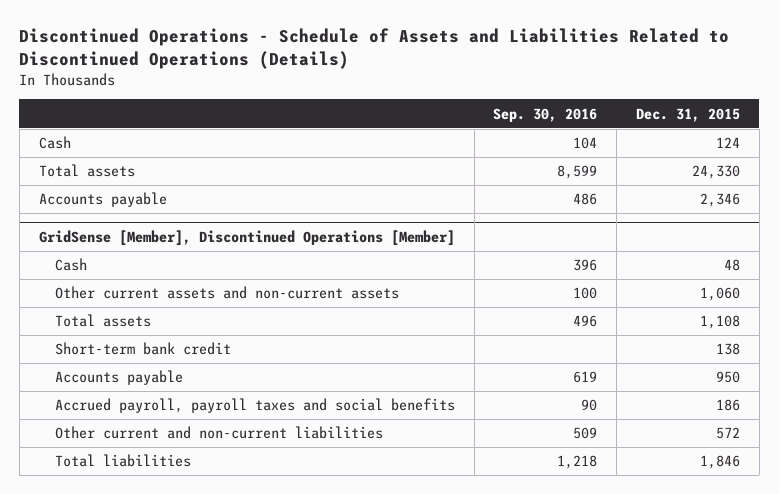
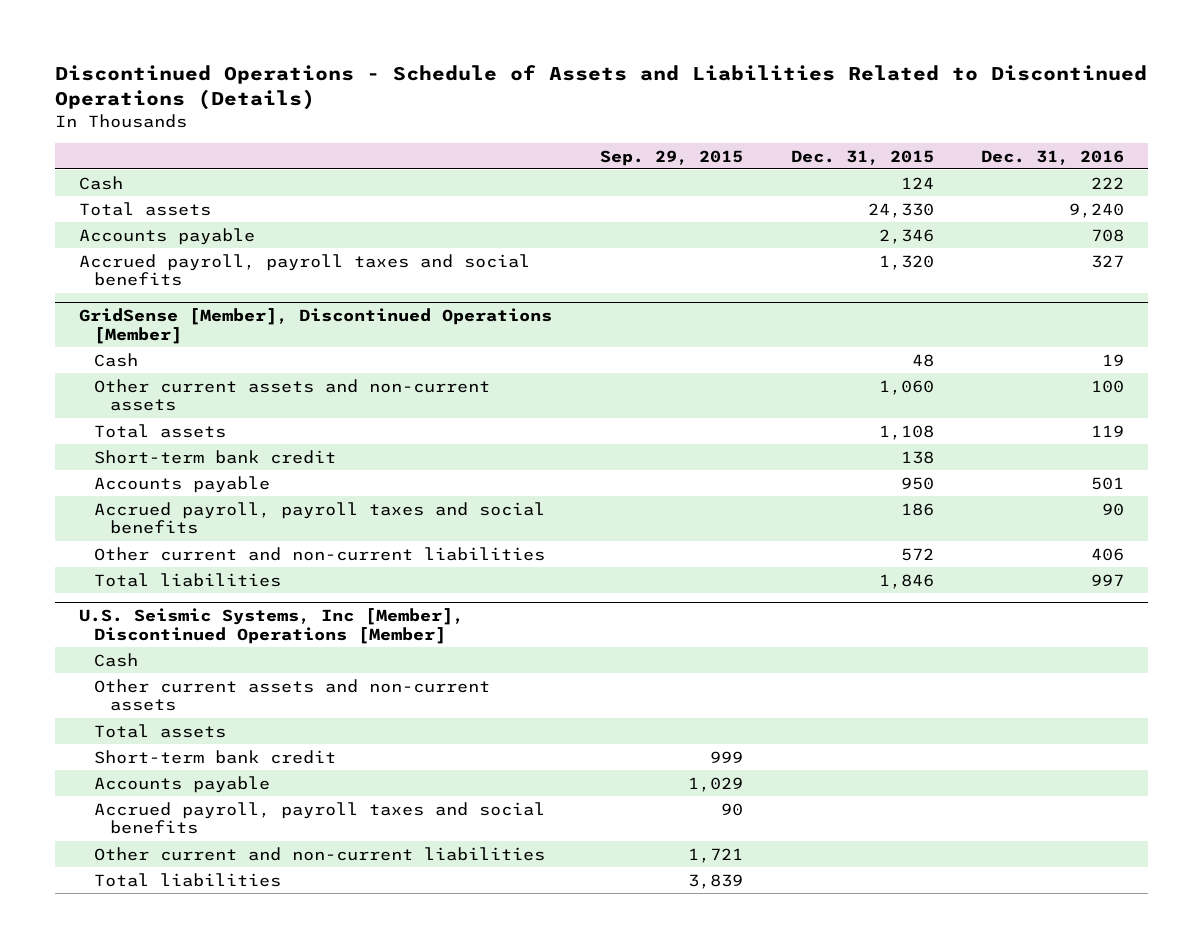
[493,107,598,122] Sep. 30, 2016 -> none
none -> [599,149,743,166] Sep. 29, 2015
none -> [981,149,1125,165] Dec. 31, 2016
none -> [78,253,530,287] Accrued payroll, payroll taxes and social benefits
none -> [78,608,464,644] U.S. Seismic Systems, Inc [Member], Discontinued Operations [Member]
none -> [94,652,139,667] Cash
none -> [94,678,491,712] Other current assets and non-current assets
none -> [94,723,227,738] Total assets
none -> [94,749,337,764] Short-term bank credit
none -> [94,775,271,793] Accounts payable
none -> [94,801,546,835] Accrued payroll, payroll taxes and social benefits
none -> [94,846,546,861] Other current and non-current liabilities
none -> [94,872,282,887] Total liabilities

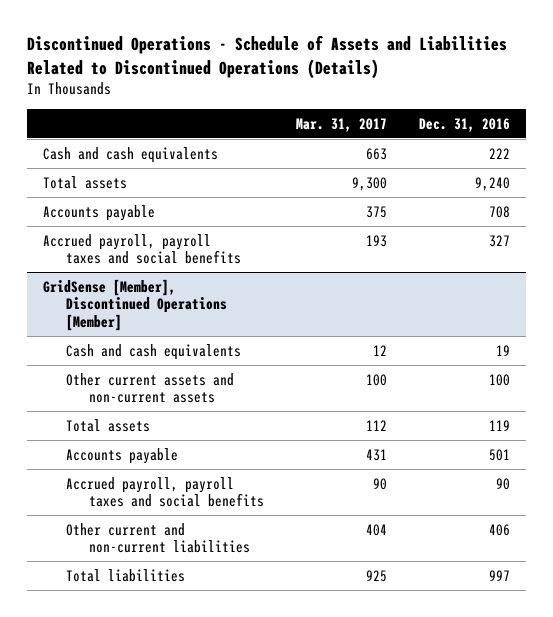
[599,149,743,166] Sep. 29, 2015 -> none
[790,149,934,165] Dec. 31, 2015 -> none
none -> [296,117,388,132] Mar. 31, 2017
[78,175,123,190] Cash -> [42,146,218,163] Cash and cash equivalents
[94,352,139,367] Cash -> [66,343,242,360] Cash and cash equivalents
[94,449,337,464] Short-term bank credit -> none
[78,608,464,644] U.S. Seismic Systems, Inc [Member], Discontinued Operations [Member] -> none
[94,652,139,667] Cash -> none
[94,678,491,712] Other current assets and non-current assets -> none
[94,723,227,738] Total assets -> none
[94,749,337,764] Short-term bank credit -> none
[94,775,271,793] Accounts payable -> none
[94,801,546,835] Accrued payroll, payroll taxes and social benefits -> none
[94,846,546,861] Other current and non-current liabilities -> none
[94,872,282,887] Total liabilities -> none

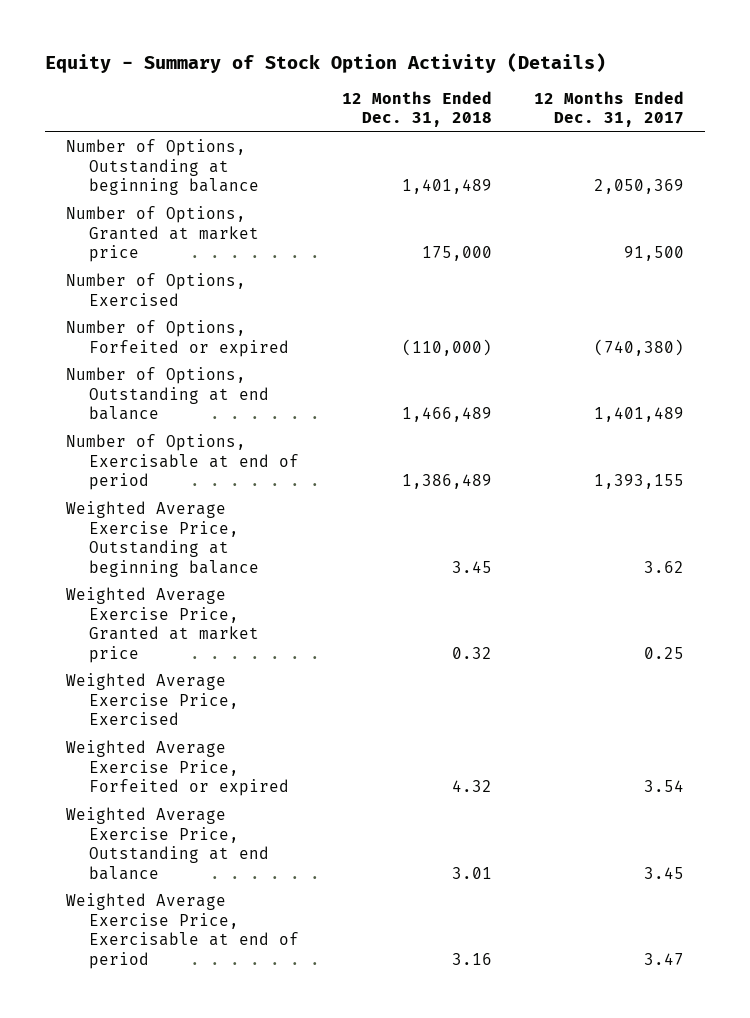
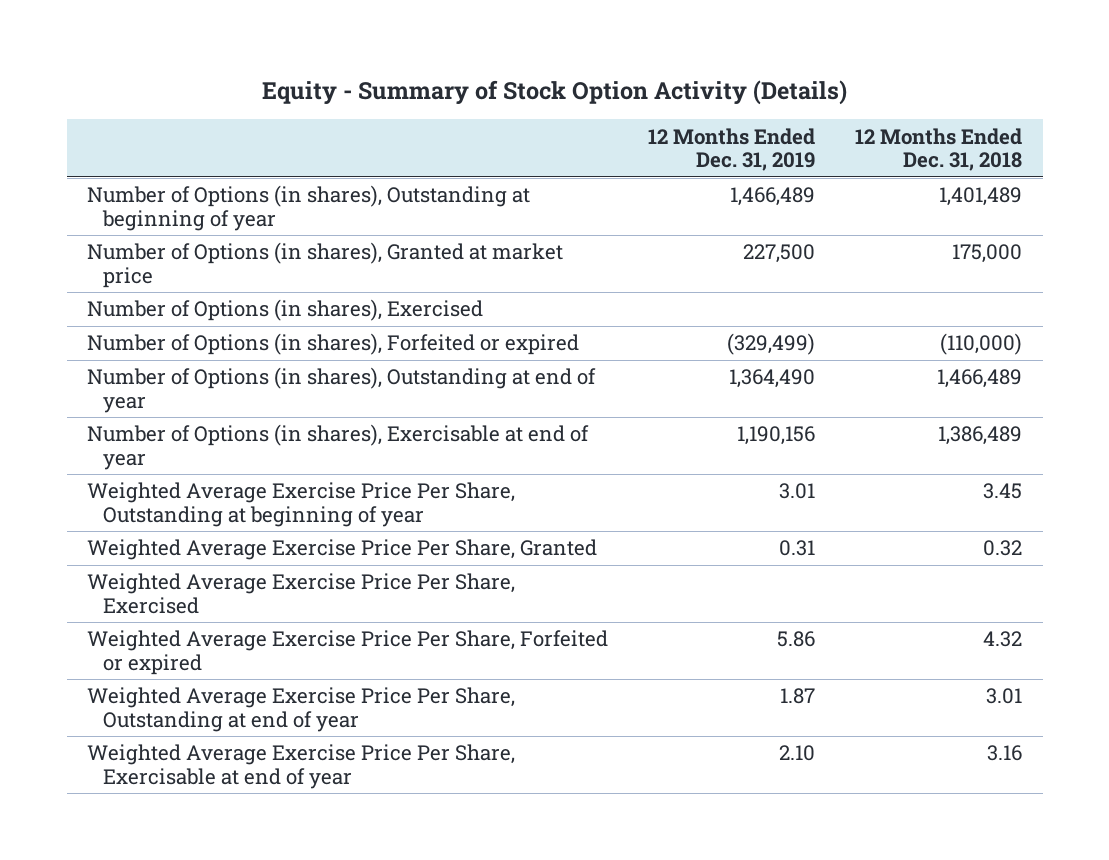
[533,90,684,128] 12 Months Ended Dec. 31, 2017 -> none
none -> [648,127,816,172] 12 Months Ended Dec. 31, 2019
[65,139,260,196] Number of Options, Outstanding at beginning balance -> [86,185,530,232] Number of Options (in shares), Outstanding at beginning of year
[65,206,260,263] Number of Options, Granted at market price -> [86,242,563,289] Number of Options (in shares), Granted at market price
[65,273,246,306] Number of Options, Exercised -> [86,299,483,322] Number of Options (in shares), Exercised
[65,320,290,357] Number of Options, Forfeited or expired -> [86,333,579,356] Number of Options (in shares), Forfeited or expired
[65,367,270,421] Number of Options, Outstanding at end balance -> [86,367,596,414] Number of Options (in shares), Outstanding at end of year
[65,434,300,491] Number of Options, Exercisable at end of period -> [86,424,589,471] Number of Options (in shares), Exercisable at end of year
[65,501,260,577] Weighted Average Exercise Price, Outstanding at beginning balance -> [86,482,515,528] Weighted Average Exercise Price Per Share, Outstanding at beginning of year
[65,587,260,663] Weighted Average Exercise Price, Granted at market price -> [86,539,597,561] Weighted Average Exercise Price Per Share, Granted
[65,673,240,726] Weighted Average Exercise Price, Exercised -> [86,573,515,615] Weighted Average Exercise Price Per Share, Exercised
[65,740,290,797] Weighted Average Exercise Price, Forfeited or expired -> [86,630,608,676] Weighted Average Exercise Price Per Share, Forfeited or expired
[65,807,270,880] Weighted Average Exercise Price, Outstanding at end balance -> [86,687,515,733] Weighted Average Exercise Price Per Share, Outstanding at end of year
[65,893,300,969] Weighted Average Exercise Price, Exercisable at end of period -> [86,744,515,790] Weighted Average Exercise Price Per Share, Exercisable at end of year

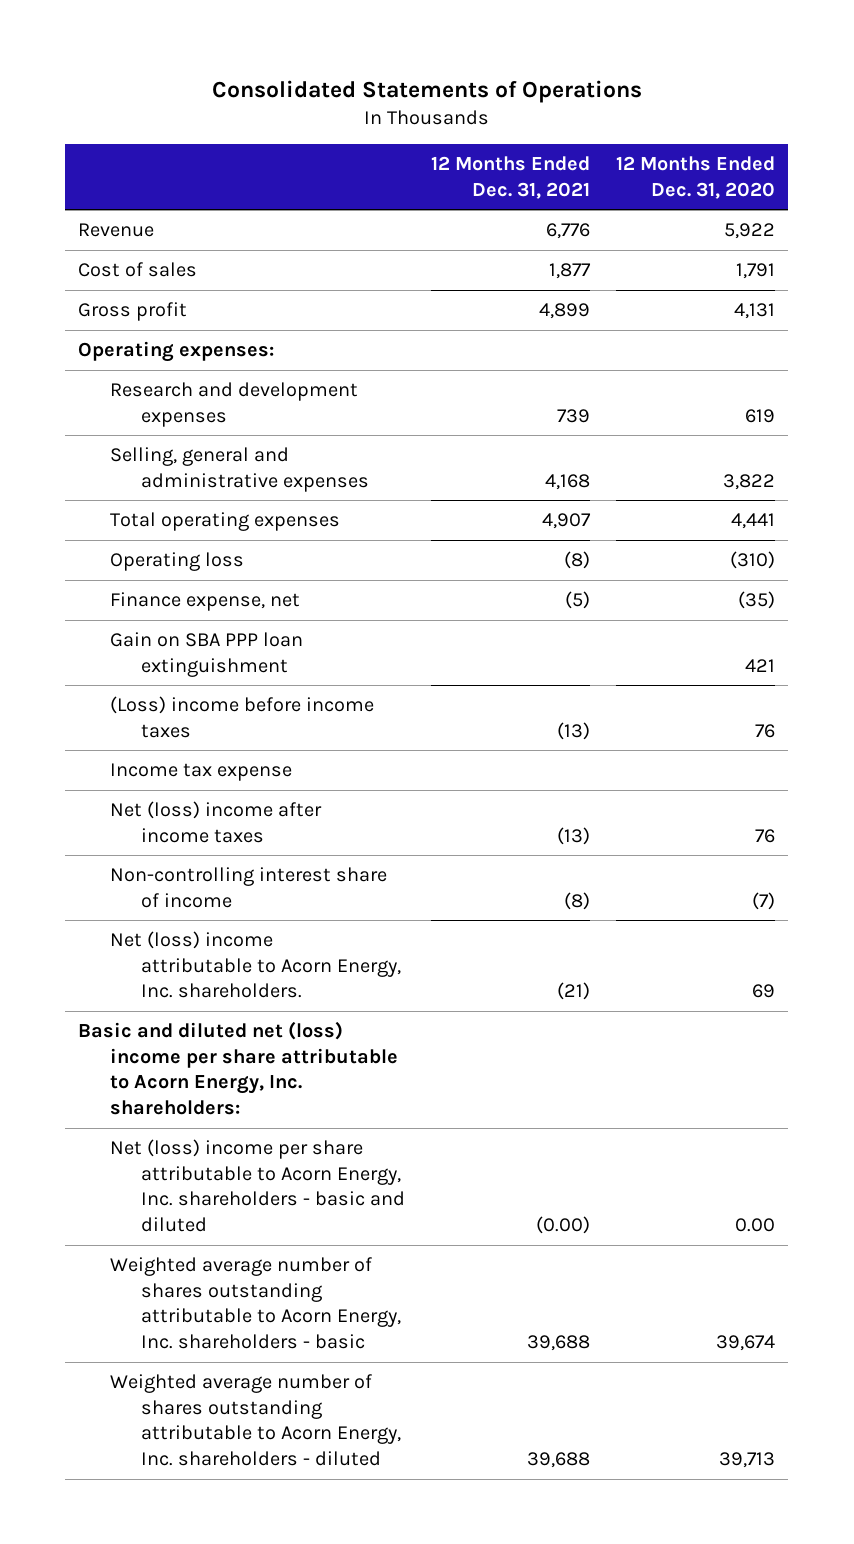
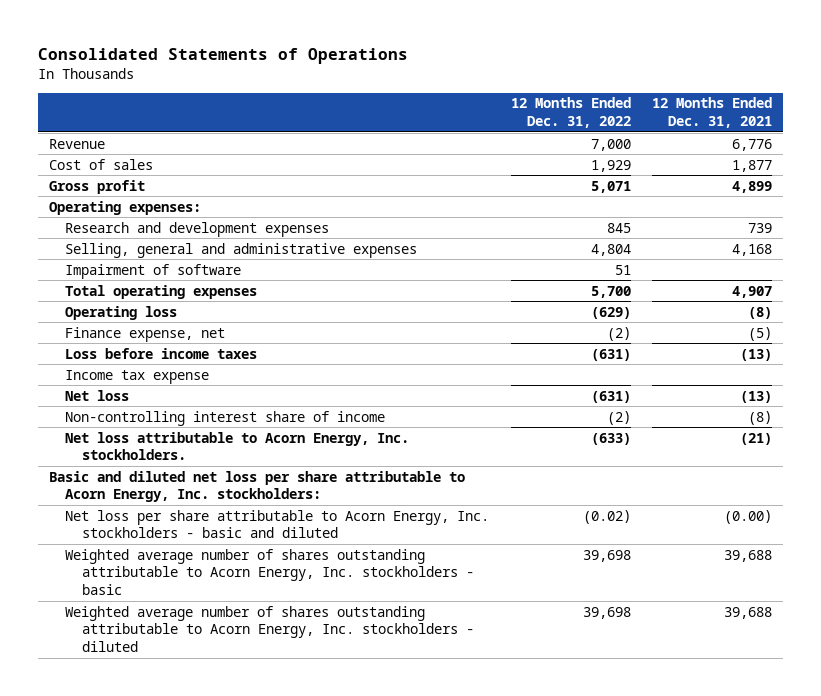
[616,156,776,199] 12 Months Ended Dec. 31, 2020 -> none
none -> [510,97,631,128] 12 Months Ended Dec. 31, 2022
none -> [65,263,242,279] Impairment of software
[109,632,303,677] Gain on SBA PPP loan extinguishment -> none
[109,696,374,738] (Loss) income before income taxes -> [65,347,258,359] Loss before income taxes
[109,801,322,843] Net (loss) income after income taxes -> [65,389,130,401] Net loss
[109,931,401,999] Net (loss) income attributable to Acorn Energy, Inc. shareholders. -> [65,431,410,461] Net loss attributable to Acorn Energy, Inc. stockholders.
[78,1021,398,1116] Basic and diluted net (loss) income per share attributable to Acorn Energy, Inc. shareholders: -> [49,470,466,503] Basic and diluted net loss per share attributable to Acorn Energy, Inc. stockholders:
[109,1139,405,1233] Net (loss) income per share attributable to Acorn Energy, Inc. shareholders - basic and diluted -> [65,509,490,539] Net loss per share attributable to Acorn Energy, Inc. stockholders - basic and diluted
[109,1257,401,1350] Weighted average number of shares outstanding attributable to Acorn Energy, Inc. shareholders - basic -> [65,548,474,595] Weighted average number of shares outstanding attributable to Acorn Energy, Inc. stockholders - basic
[109,1374,401,1467] Weighted average number of shares outstanding attributable to Acorn Energy, Inc. shareholders - diluted -> [65,605,474,652] Weighted average number of shares outstanding attributable to Acorn Energy, Inc. stockholders - diluted

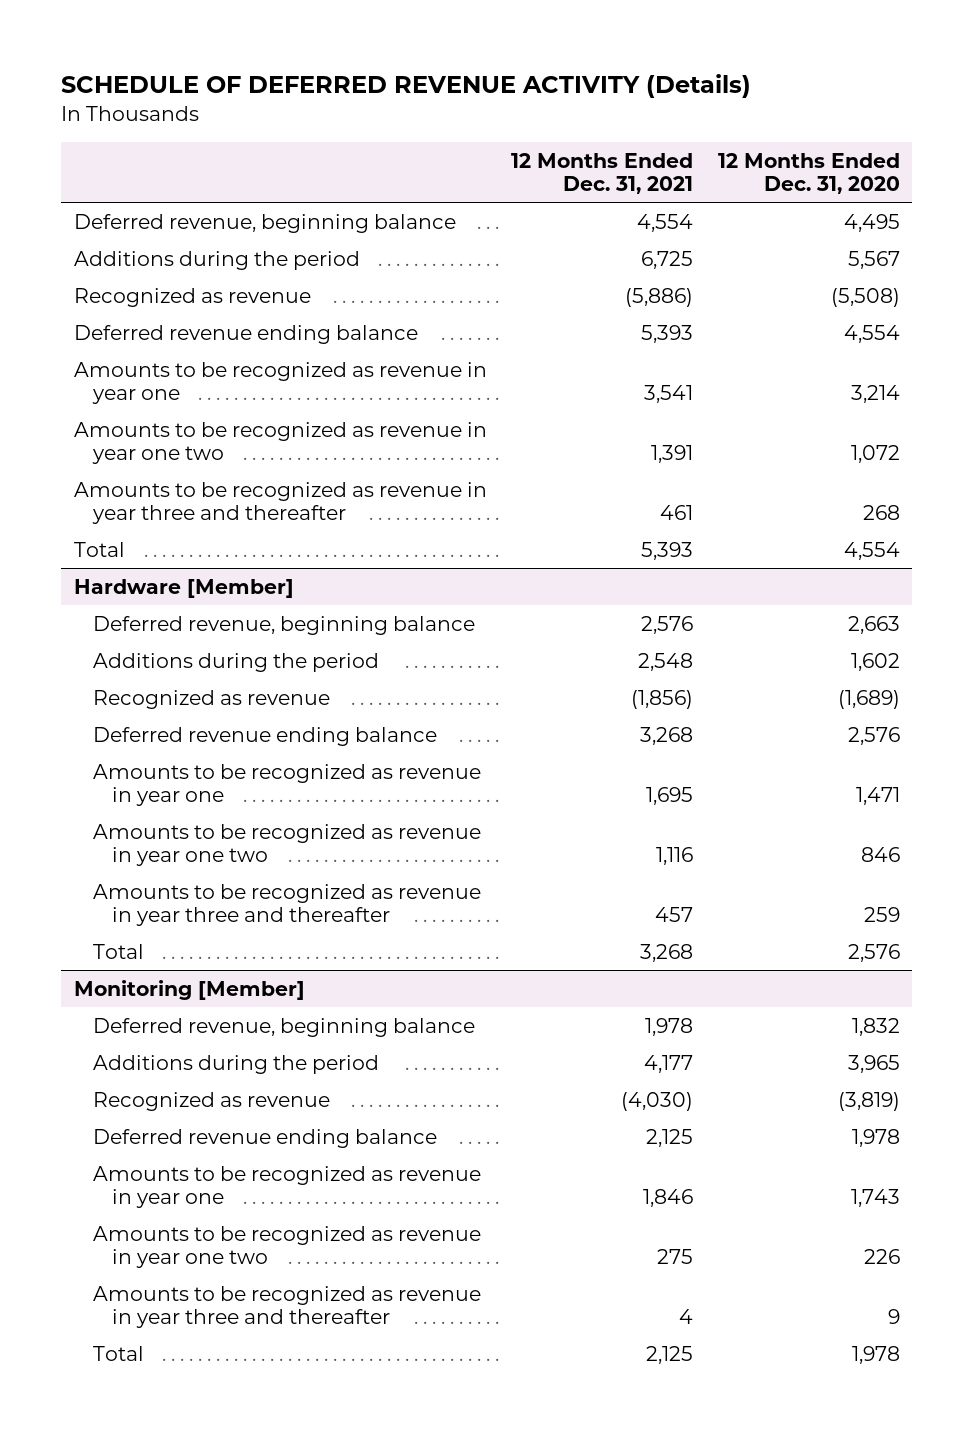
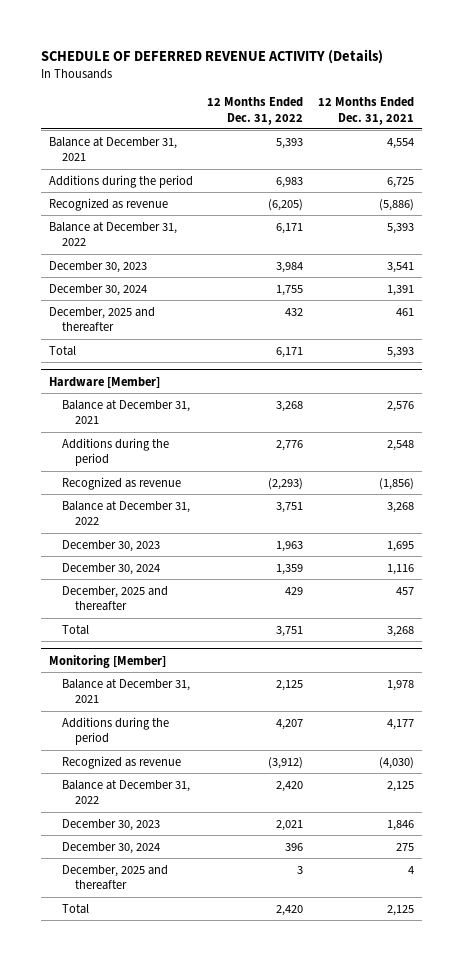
[718,152,901,195] 12 Months Ended Dec. 31, 2020 -> none
none -> [207,96,304,125] 12 Months Ended Dec. 31, 2022
[73,213,456,233] Deferred revenue, beginning balance -> [48,136,177,162] Balance at December 31, 2021
[73,324,418,344] Deferred revenue ending balance -> [48,221,177,247] Balance at December 31, 2022
[73,361,487,405] Amounts to be recognized as revenue in year one -> [48,260,147,273] December 30, 2023
[73,421,487,465] Amounts to be recognized as revenue in year one two -> [48,283,147,296] December 30, 2024
[73,481,487,525] Amounts to be recognized as revenue in year three and thereafter -> [48,306,155,333] December, 2025 and thereafter
[92,615,475,635] Deferred revenue, beginning balance -> [61,399,190,425] Balance at December 31, 2021
[92,726,437,746] Deferred revenue ending balance -> [61,500,190,526] Balance at December 31, 2022
[92,763,481,807] Amounts to be recognized as revenue in year one -> [61,539,160,552] December 30, 2023
[92,823,481,867] Amounts to be recognized as revenue in year one two -> [61,562,160,575] December 30, 2024
[92,883,481,927] Amounts to be recognized as revenue in year three and thereafter -> [61,585,168,612] December, 2025 and thereafter
[92,1017,475,1037] Deferred revenue, beginning balance -> [61,678,190,704] Balance at December 31, 2021
[92,1128,437,1148] Deferred revenue ending balance -> [61,779,190,805] Balance at December 31, 2022
[92,1165,481,1209] Amounts to be recognized as revenue in year one -> [61,818,160,831] December 30, 2023
[92,1225,481,1269] Amounts to be recognized as revenue in year one two -> [61,841,160,854] December 30, 2024
[92,1285,481,1329] Amounts to be recognized as revenue in year three and thereafter -> [61,864,168,891] December, 2025 and thereafter

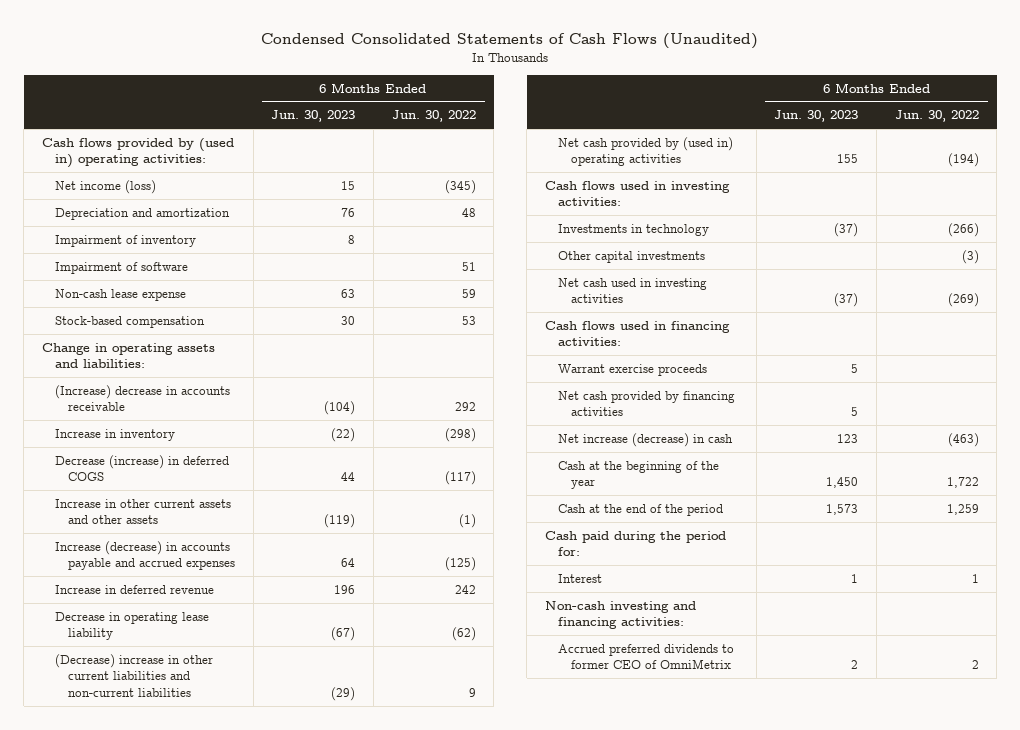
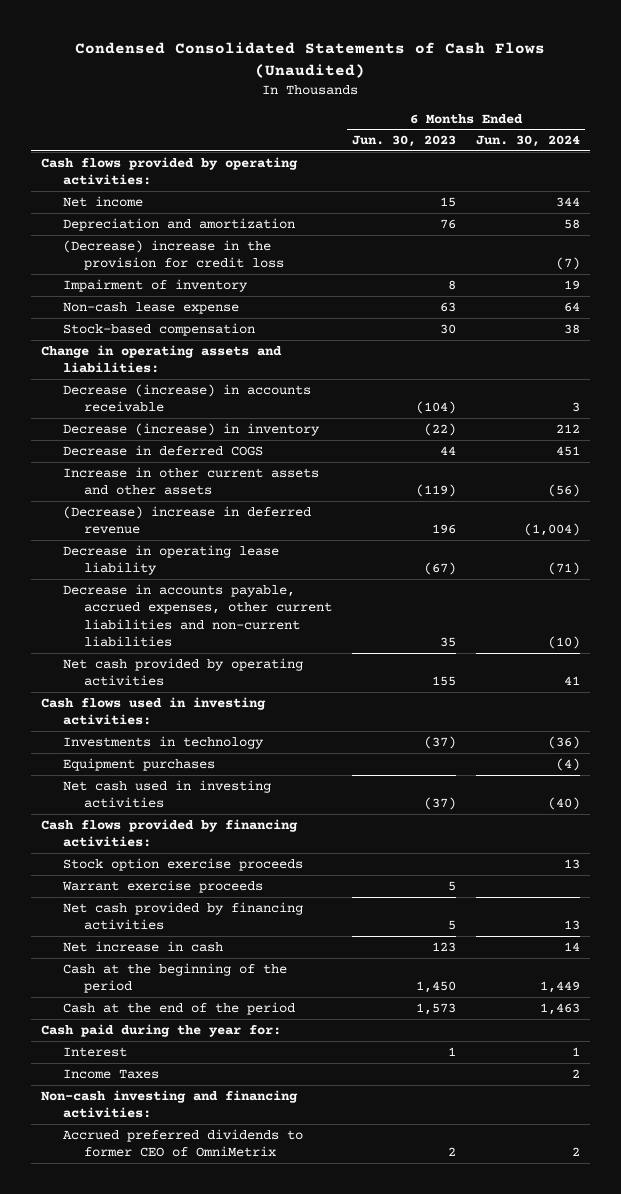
[391,110,476,123] Jun. 30, 2022 -> none
none -> [475,135,580,148] Jun. 30, 2024
[41,137,234,169] Cash flows provided by (used in) operating activities: -> [40,156,298,186] Cash flows provided by operating activities:
[54,179,156,194] Net income (loss) -> [62,195,143,207] Net income
none -> [62,239,285,271] (Decrease) increase in the provision for credit loss
[54,261,188,274] Impairment of software -> none
[54,384,230,412] (Increase) decrease in accounts receivable -> [62,383,311,413] Decrease (increase) in accounts receivable
[54,428,175,441] Increase in inventory -> [62,422,320,436] Decrease (increase) in inventory
[54,454,229,482] Decrease (increase) in deferred COGS -> [62,444,263,456] Decrease in deferred COGS
[54,540,235,571] Increase (decrease) in accounts payable and accrued expenses -> none
[54,584,214,594] Increase in deferred revenue -> [62,505,311,535] (Decrease) increase in deferred revenue
[54,653,213,697] (Decrease) increase in other current liabilities and non-current liabilities -> [62,583,333,648] Decrease in accounts payable, accrued expenses, other current liabilities and non-current liabilities
[331,686,356,701] (29) -> [440,637,457,648] 35
[557,136,733,167] Net cash provided by (used in) operating activities -> [62,657,303,687] Net cash provided by operating activities
[557,250,705,263] Other capital investments -> none
none -> [62,757,215,771] Equipment purchases
[544,320,730,347] Cash flows used in financing activities: -> [40,818,298,848] Cash flows provided by financing activities:
none -> [62,857,303,871] Stock option exercise proceeds
[557,432,733,447] Net increase (decrease) in cash -> [62,940,223,952] Net increase in cash
[557,460,719,490] Cash at the beginning of the year -> [62,962,287,994] Cash at the beginning of the period
[544,530,726,557] Cash paid during the period for: -> [40,1023,281,1037] Cash paid during the year for:
none -> [62,1068,159,1079] Income Taxes

